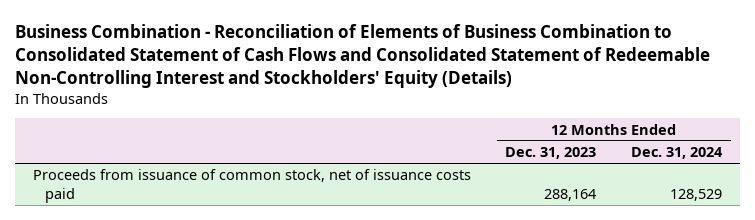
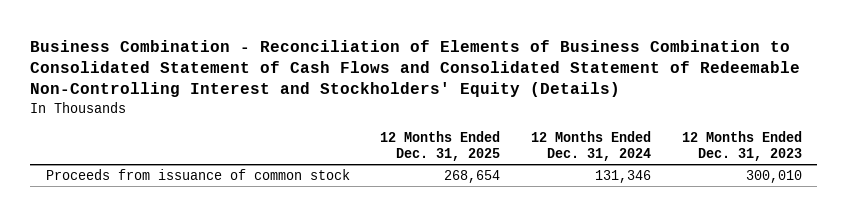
none -> [380,130,501,162] 12 Months Ended Dec. 31, 2025
[32,169,471,204] Proceeds from issuance of common stock, net of issuance costs paid -> [45,169,350,181] Proceeds from issuance of common stock
[544,189,597,202] 288,164 -> [745,170,802,184] 300,010
[670,189,723,202] 128,529 -> [594,170,651,184] 131,346

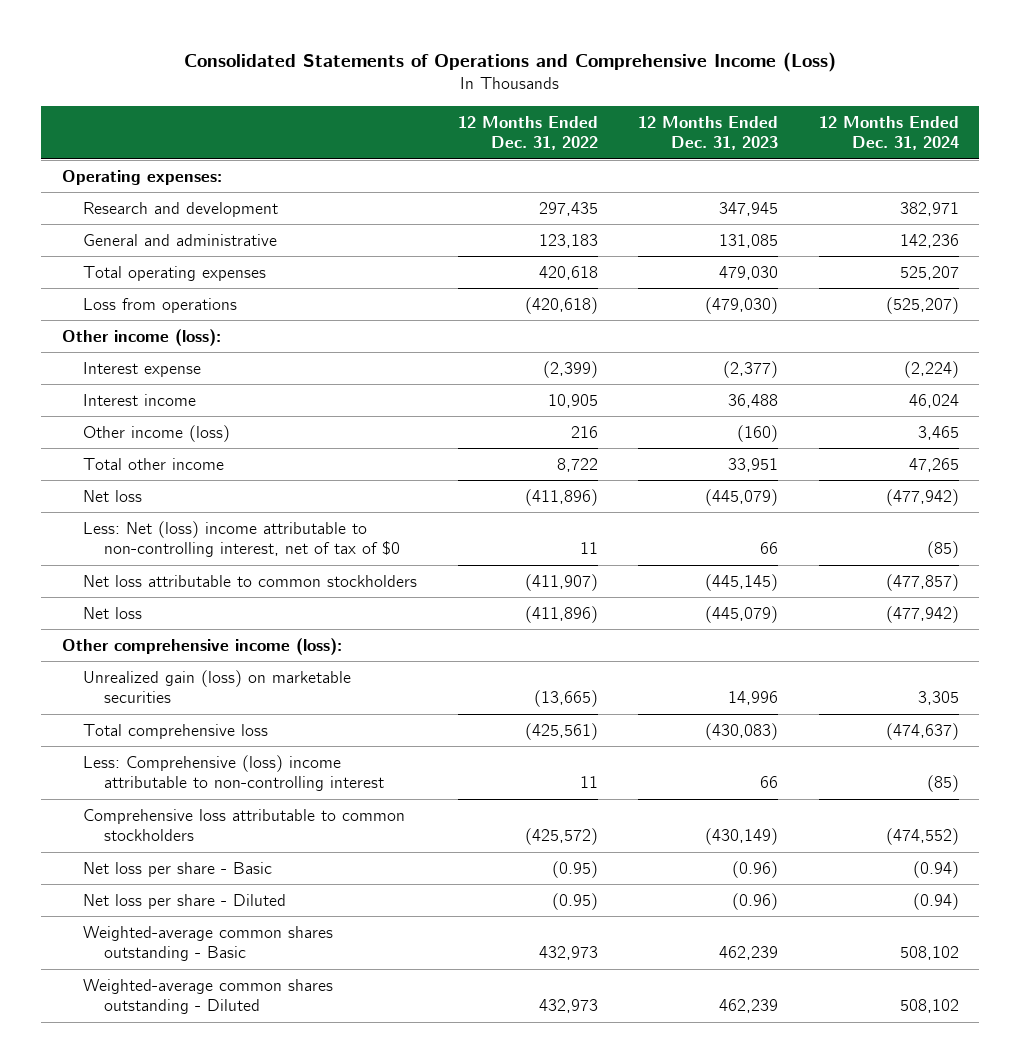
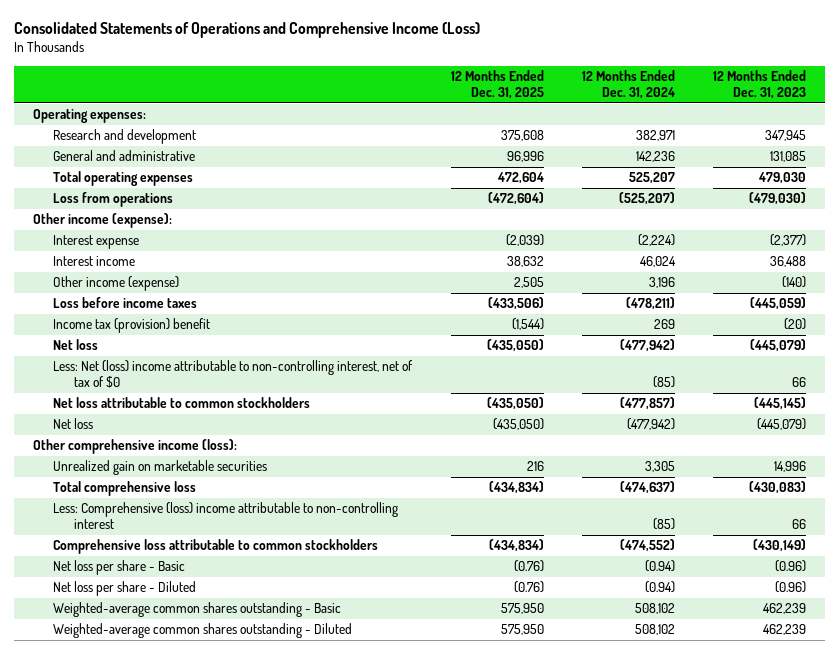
[457,115,598,151] 12 Months Ended Dec. 31, 2022 -> none
none -> [450,69,544,99] 12 Months Ended Dec. 31, 2025
[61,328,221,346] Other income (loss): -> [32,213,172,229] Other income (expense):
[82,457,224,470] Total other income -> none
[82,424,230,442] Other income (loss) -> [53,276,180,292] Other income (expense)
[737,424,779,442] (160) -> [782,276,807,289] (140)
[917,425,959,440] 3,465 -> [648,277,675,289] 3,196
none -> [53,297,198,309] Loss before income taxes
none -> [53,318,211,334] Income tax (provision) benefit
[82,669,351,704] Unrealized gain (loss) on marketable securities -> [53,460,268,476] Unrealized gain on marketable securities

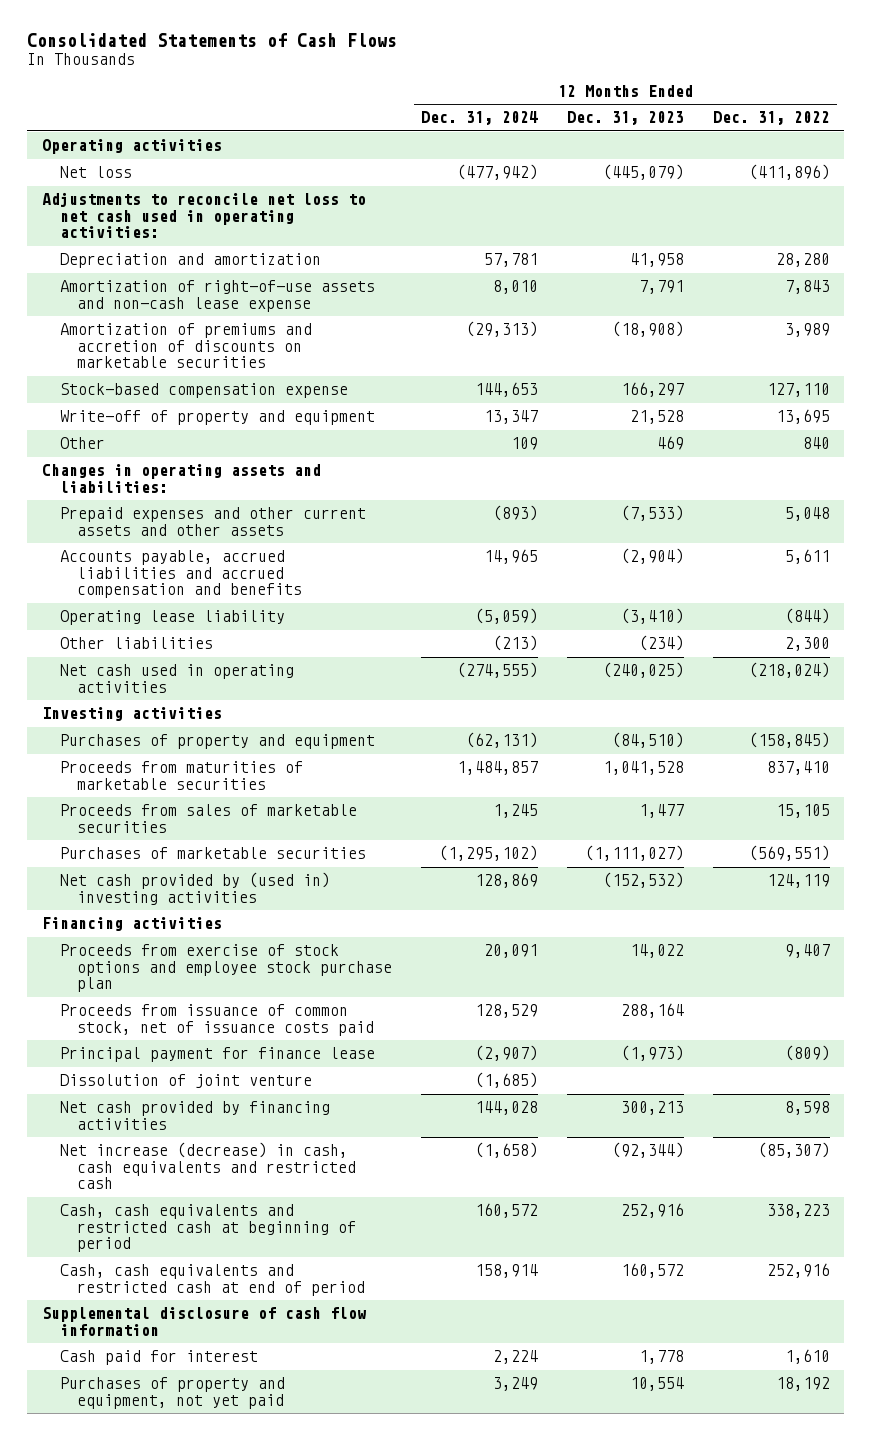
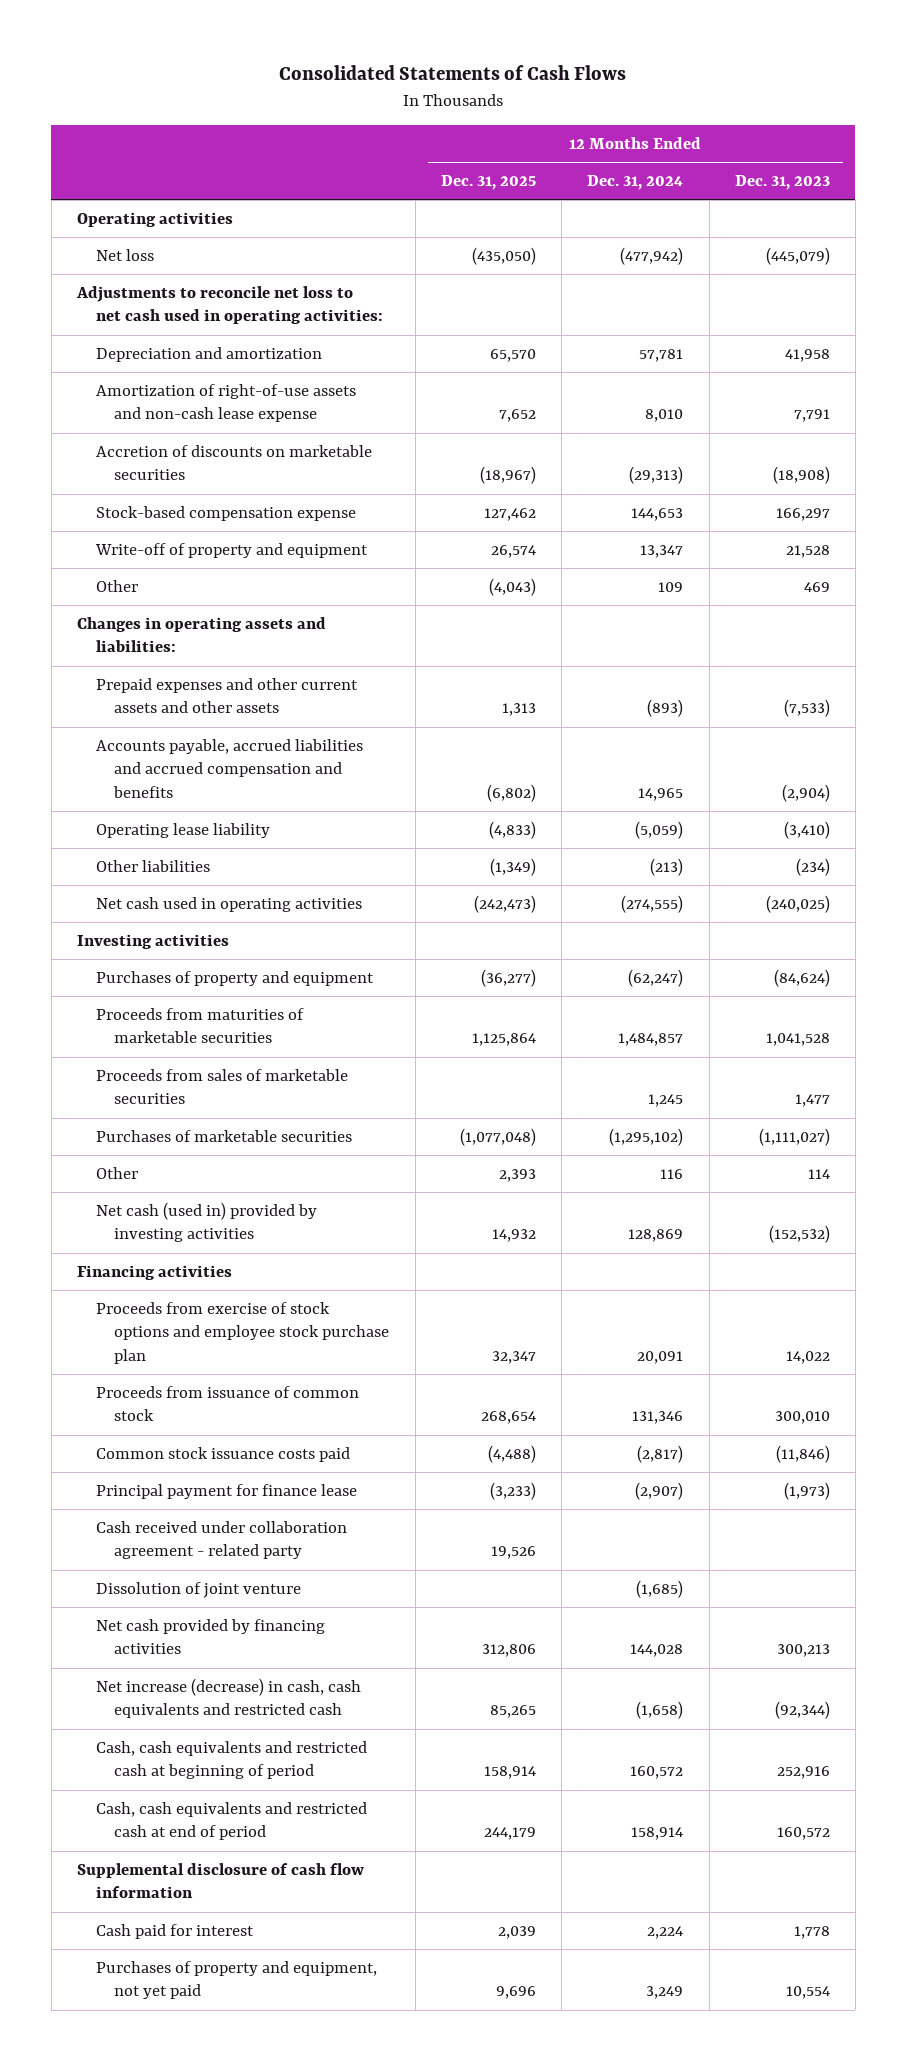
[713,111,831,126] Dec. 31, 2022 -> none
none -> [440,175,536,191] Dec. 31, 2025
[59,323,312,369] Amortization of premiums and accretion of discounts on marketable securities -> [95,445,372,481] Accretion of discounts on marketable securities
[466,732,539,749] (62,131) -> [628,969,684,988] (62,247)
[612,732,685,749] (84,510) -> [773,969,830,988] (84,624)
none -> [95,1167,138,1180] Other
[59,872,330,905] Net cash provided by (used in) investing activities -> [95,1202,317,1243] Net cash (used in) provided by investing activities
[59,1004,375,1036] Proceeds from issuance of common stock, net of issuance costs paid -> [95,1386,359,1422] Proceeds from issuance of common stock
[475,1004,539,1019] 128,529 -> [632,1411,684,1425] 131,346
[621,1003,685,1019] 288,164 -> [774,1411,830,1425] 300,010
none -> [95,1447,350,1463] Common stock issuance costs paid
none -> [95,1521,347,1560] Cash received under collaboration agreement - related party

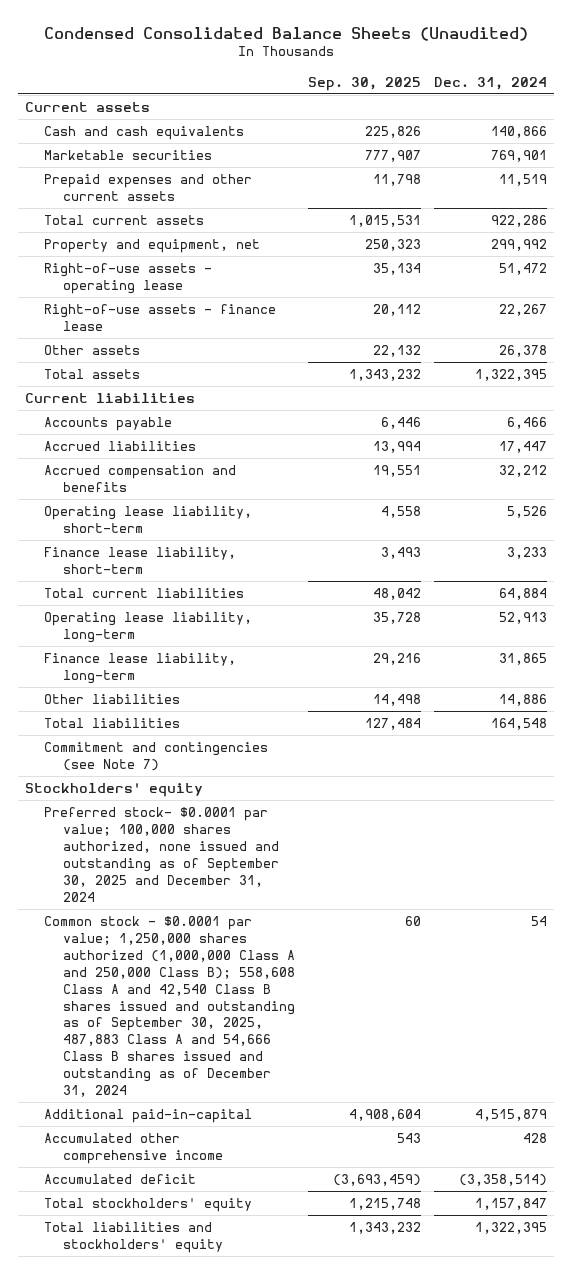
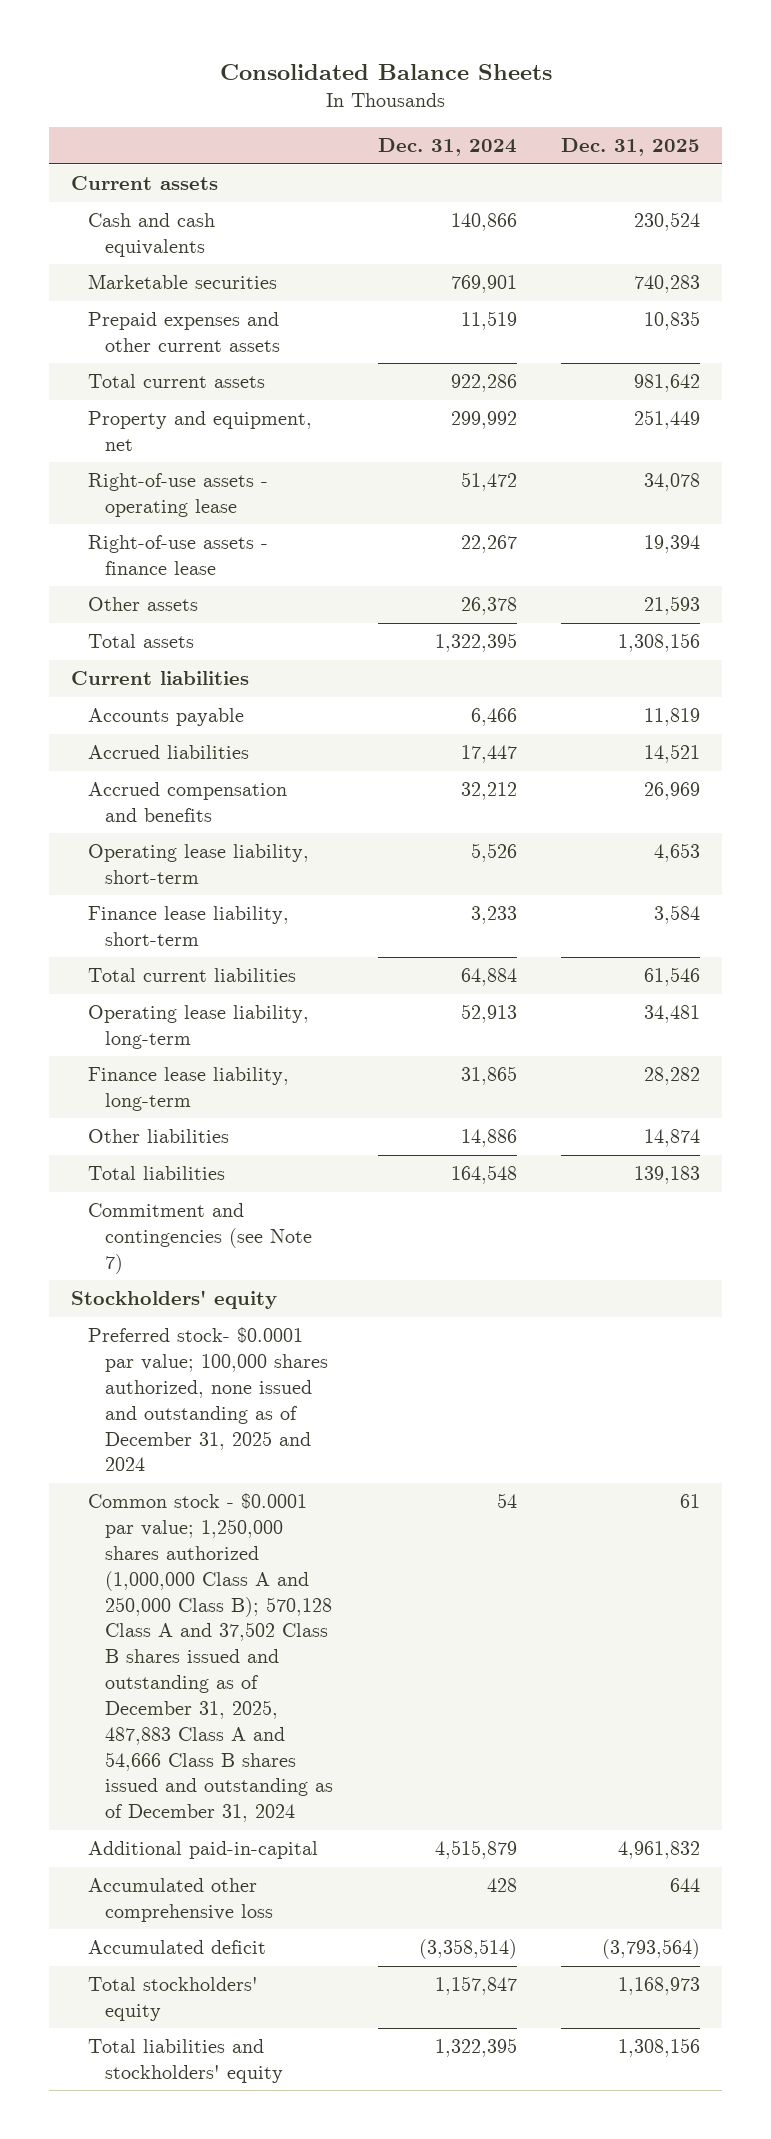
[43,26,528,41] Condensed Consolidated Balance Sheets (Unaudited) -> [219,64,552,81] Consolidated Balance Sheets
[307,76,421,91] Sep. 30, 2025 -> none
none -> [560,138,700,157] Dec. 31, 2025
[43,807,279,902] Preferred stock- $0.0001 par value; 100,000 shares authorized, none issued and outstanding as of September 30, 2025 and December 31, 2024 -> [88,1327,329,1472] Preferred stock- $0.0001 par value; 100,000 shares authorized, none issued and outstanding as of December 31, 2025 and 2024
[43,916,295,1098] Common stock - $0.0001 par value; 1,250,000 shares authorized (1,000,000 Class A and 250,000 Class B); 558,608 Class A and 42,540 Class B shares issued and outstanding as of September 30, 2025, 487,883 Class A and 54,666 Class B shares issued and outstanding as of December 31, 2024 -> [88,1493,334,1823] Common stock - $0.0001 par value; 1,250,000 shares authorized (1,000,000 Class A and 250,000 Class B); 570,128 Class A and 37,502 Class B shares issued and outstanding as of December 31, 2025, 487,883 Class A and 54,666 Class B shares issued and outstanding as of December 31, 2024
[43,1133,223,1164] Accumulated other comprehensive income -> [88,1878,274,1923] Accumulated other comprehensive loss

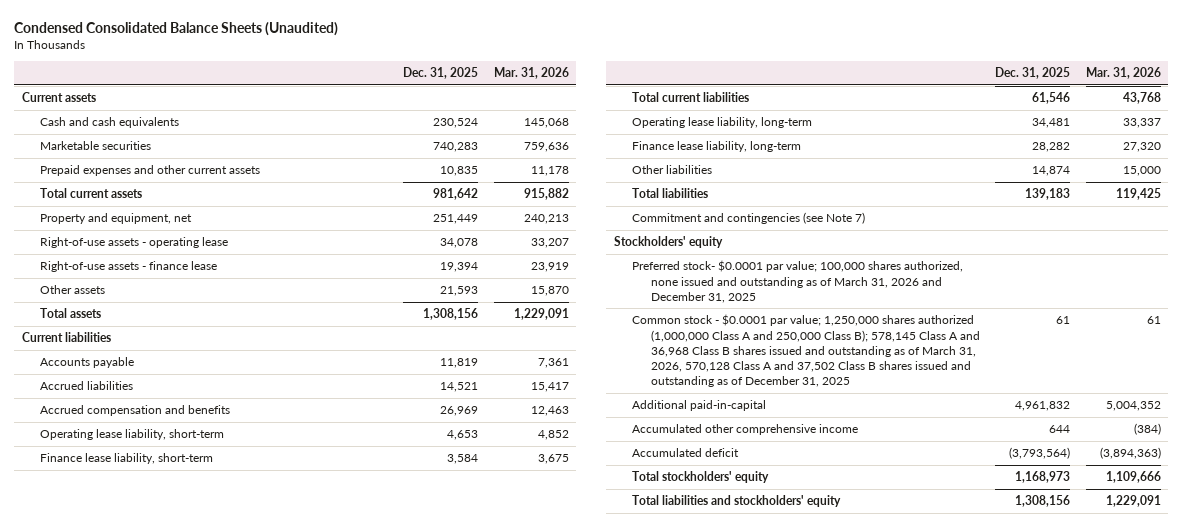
[219,64,552,81] Consolidated Balance Sheets -> [14,21,339,36] Condensed Consolidated Balance Sheets (Unaudited)
[377,138,517,157] Dec. 31, 2024 -> none
none -> [493,66,569,79] Mar. 31, 2026
[88,1327,329,1472] Preferred stock- $0.0001 par value; 100,000 shares authorized, none issued and outstanding as of December 31, 2025 and 2024 -> [632,260,964,303] Preferred stock- $0.0001 par value; 100,000 shares authorized, none issued and outstanding as of March 31, 2026 and December 31, 2025
[88,1493,334,1823] Common stock - $0.0001 par value; 1,250,000 shares authorized (1,000,000 Class A and 250,000 Class B); 570,128 Class A and 37,502 Class B shares issued and outstanding as of December 31, 2025, 487,883 Class A and 54,666 Class B shares issued and outstanding as of December 31, 2024 -> [632,314,980,388] Common stock - $0.0001 par value; 1,250,000 shares authorized (1,000,000 Class A and 250,000 Class B); 578,145 Class A and 36,968 Class B shares issued and outstanding as of March 31, 2026, 570,128 Class A and 37,502 Class B shares issued and outstanding as of December 31, 2025
[88,1878,274,1923] Accumulated other comprehensive loss -> [632,424,859,436] Accumulated other comprehensive income

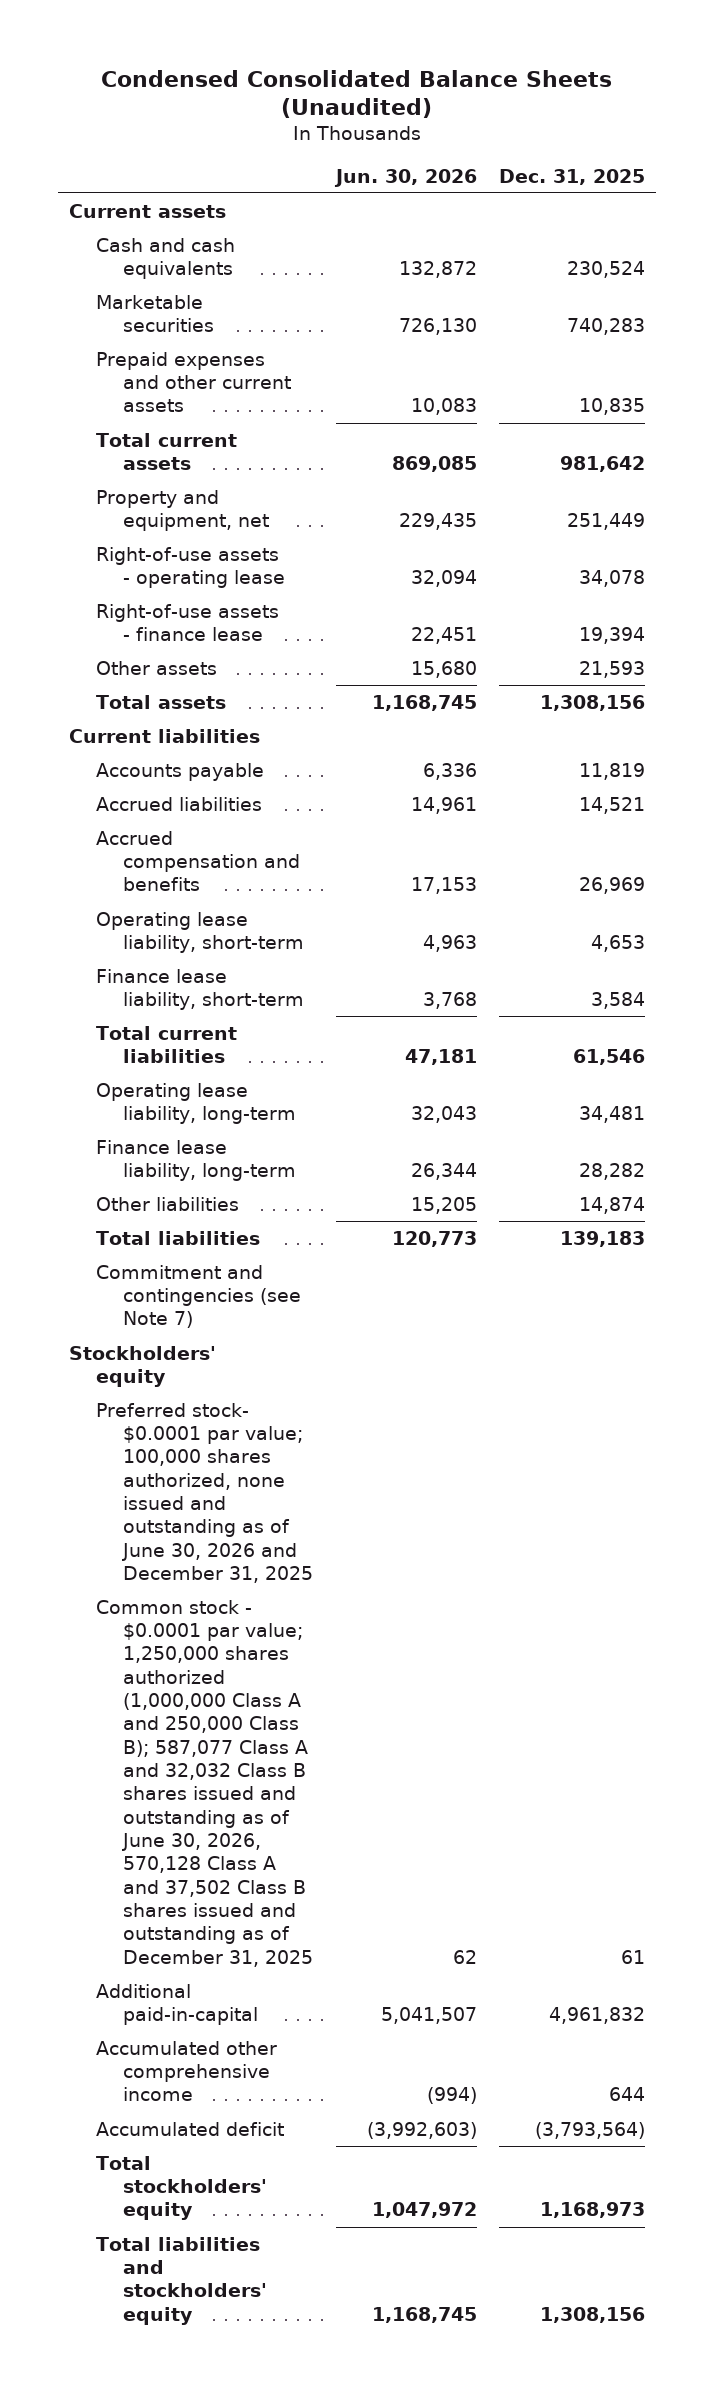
[493,66,569,79] Mar. 31, 2026 -> none
none -> [333,168,477,187] Jun. 30, 2026
[632,260,964,303] Preferred stock- $0.0001 par value; 100,000 shares authorized, none issued and outstanding as of March 31, 2026 and December 31, 2025 -> [96,1402,314,1584] Preferred stock- $0.0001 par value; 100,000 shares authorized, none issued and outstanding as of June 30, 2026 and December 31, 2025
[632,314,980,388] Common stock - $0.0001 par value; 1,250,000 shares authorized (1,000,000 Class A and 250,000 Class B); 578,145 Class A and 36,968 Class B shares issued and outstanding as of March 31, 2026, 570,128 Class A and 37,502 Class B shares issued and outstanding as of December 31, 2025 -> [96,1599,314,1967] Common stock - $0.0001 par value; 1,250,000 shares authorized (1,000,000 Class A and 250,000 Class B); 587,077 Class A and 32,032 Class B shares issued and outstanding as of June 30, 2026, 570,128 Class A and 37,502 Class B shares issued and outstanding as of December 31, 2025

